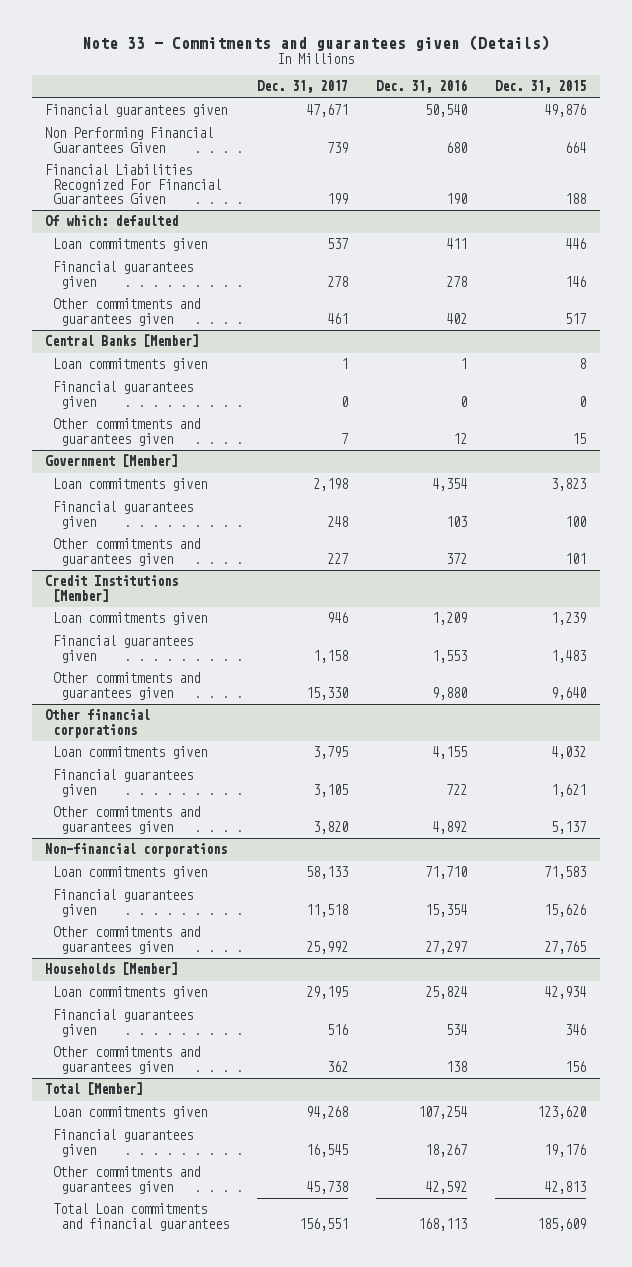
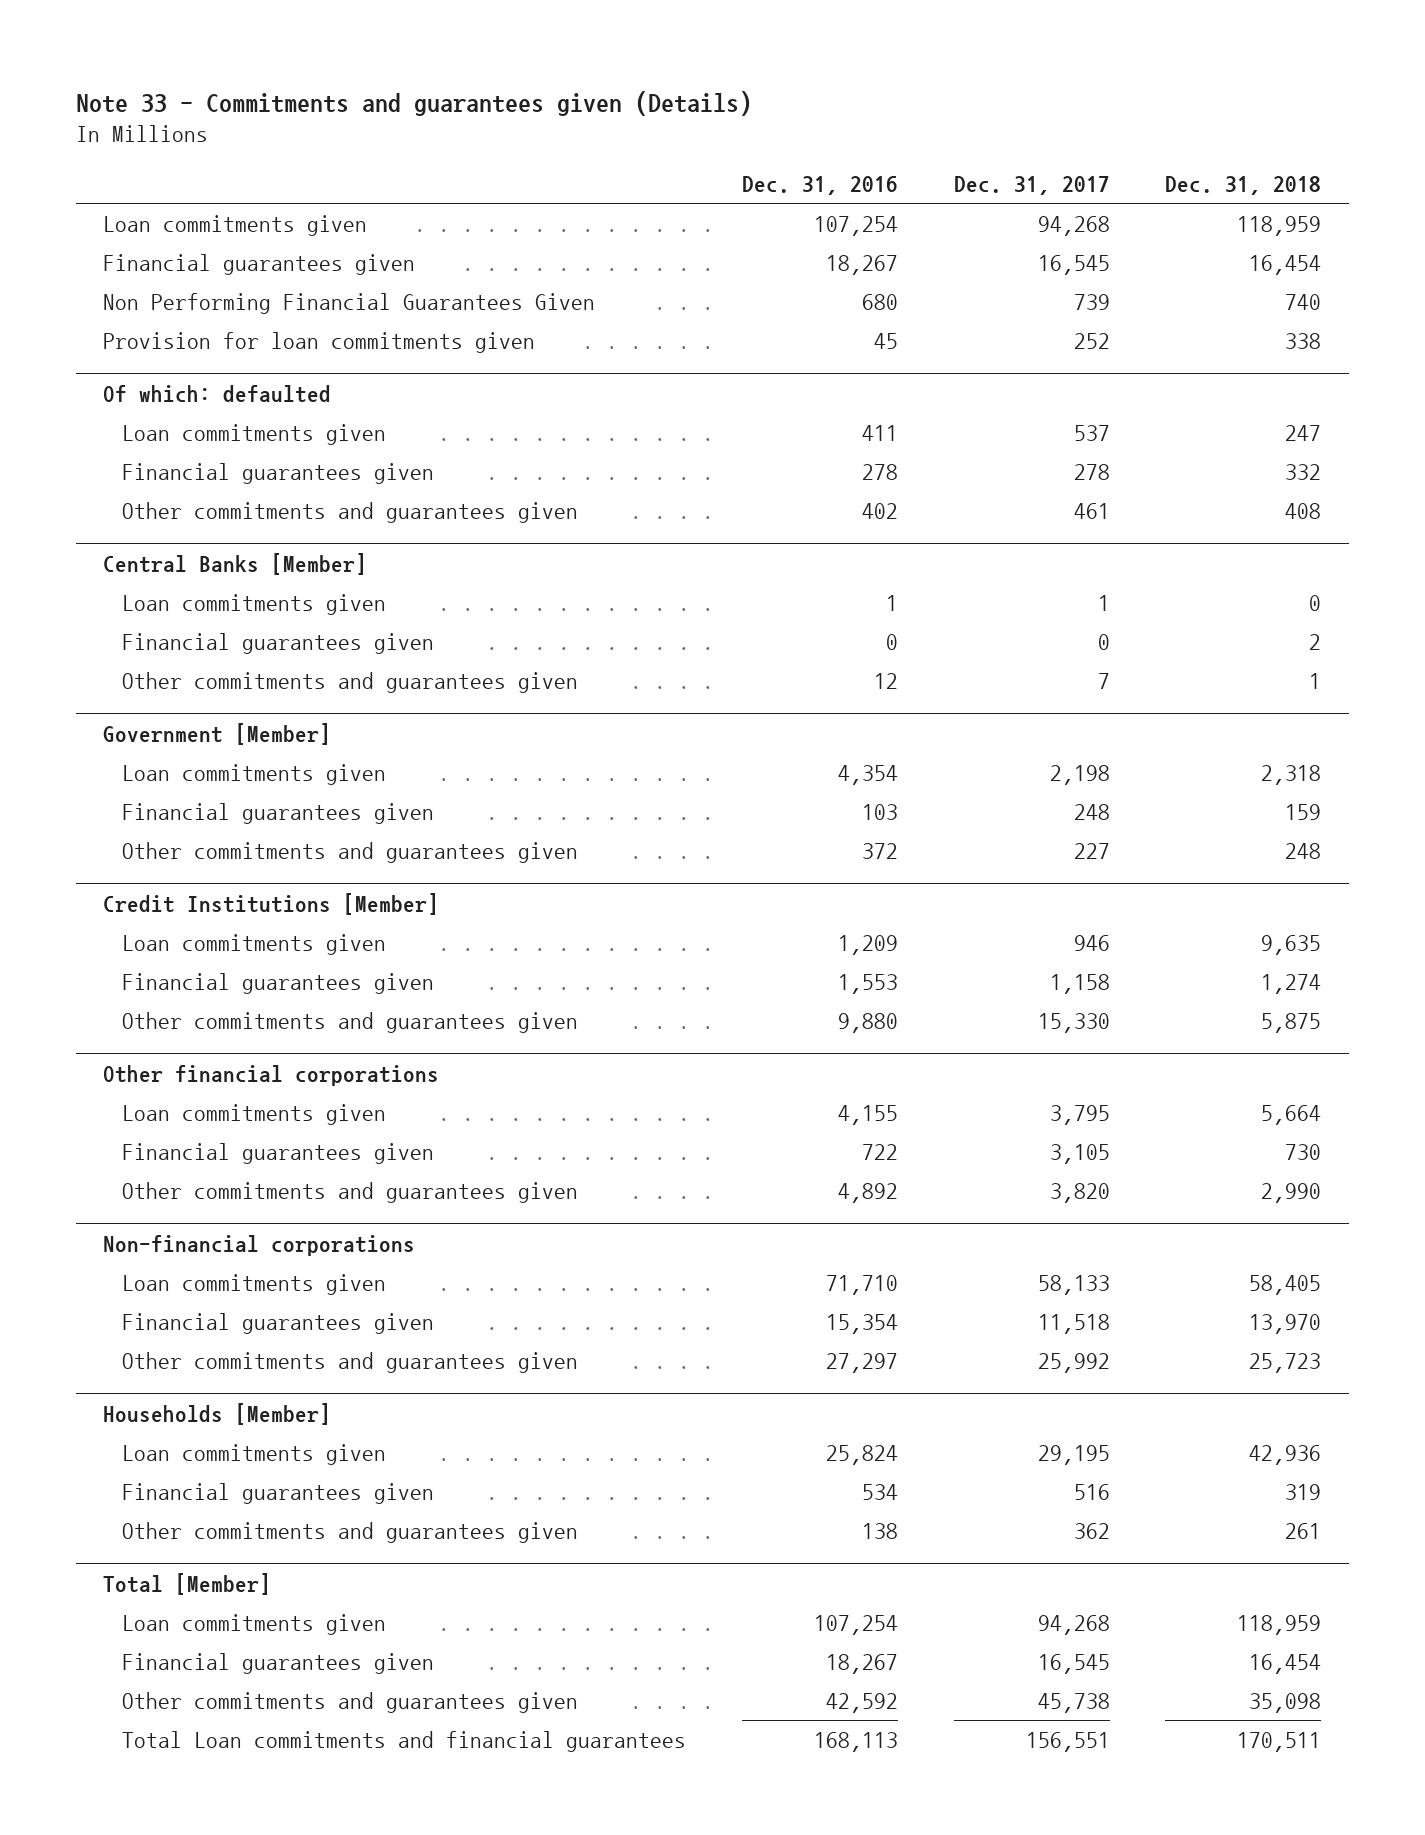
[495,80,587,94] Dec. 31, 2015 -> none
none -> [1165,176,1322,196] Dec. 31, 2018
none -> [103,214,368,236] Loan commitments given
[306,104,349,118] 47,671 -> [1037,254,1110,275] 16,545
[425,104,468,118] 50,540 -> [825,254,898,275] 18,267
[45,164,222,204] Financial Liabilities Recognized For Financial Guarantees Given -> none
none -> [103,331,536,353] Provision for loan commitments given

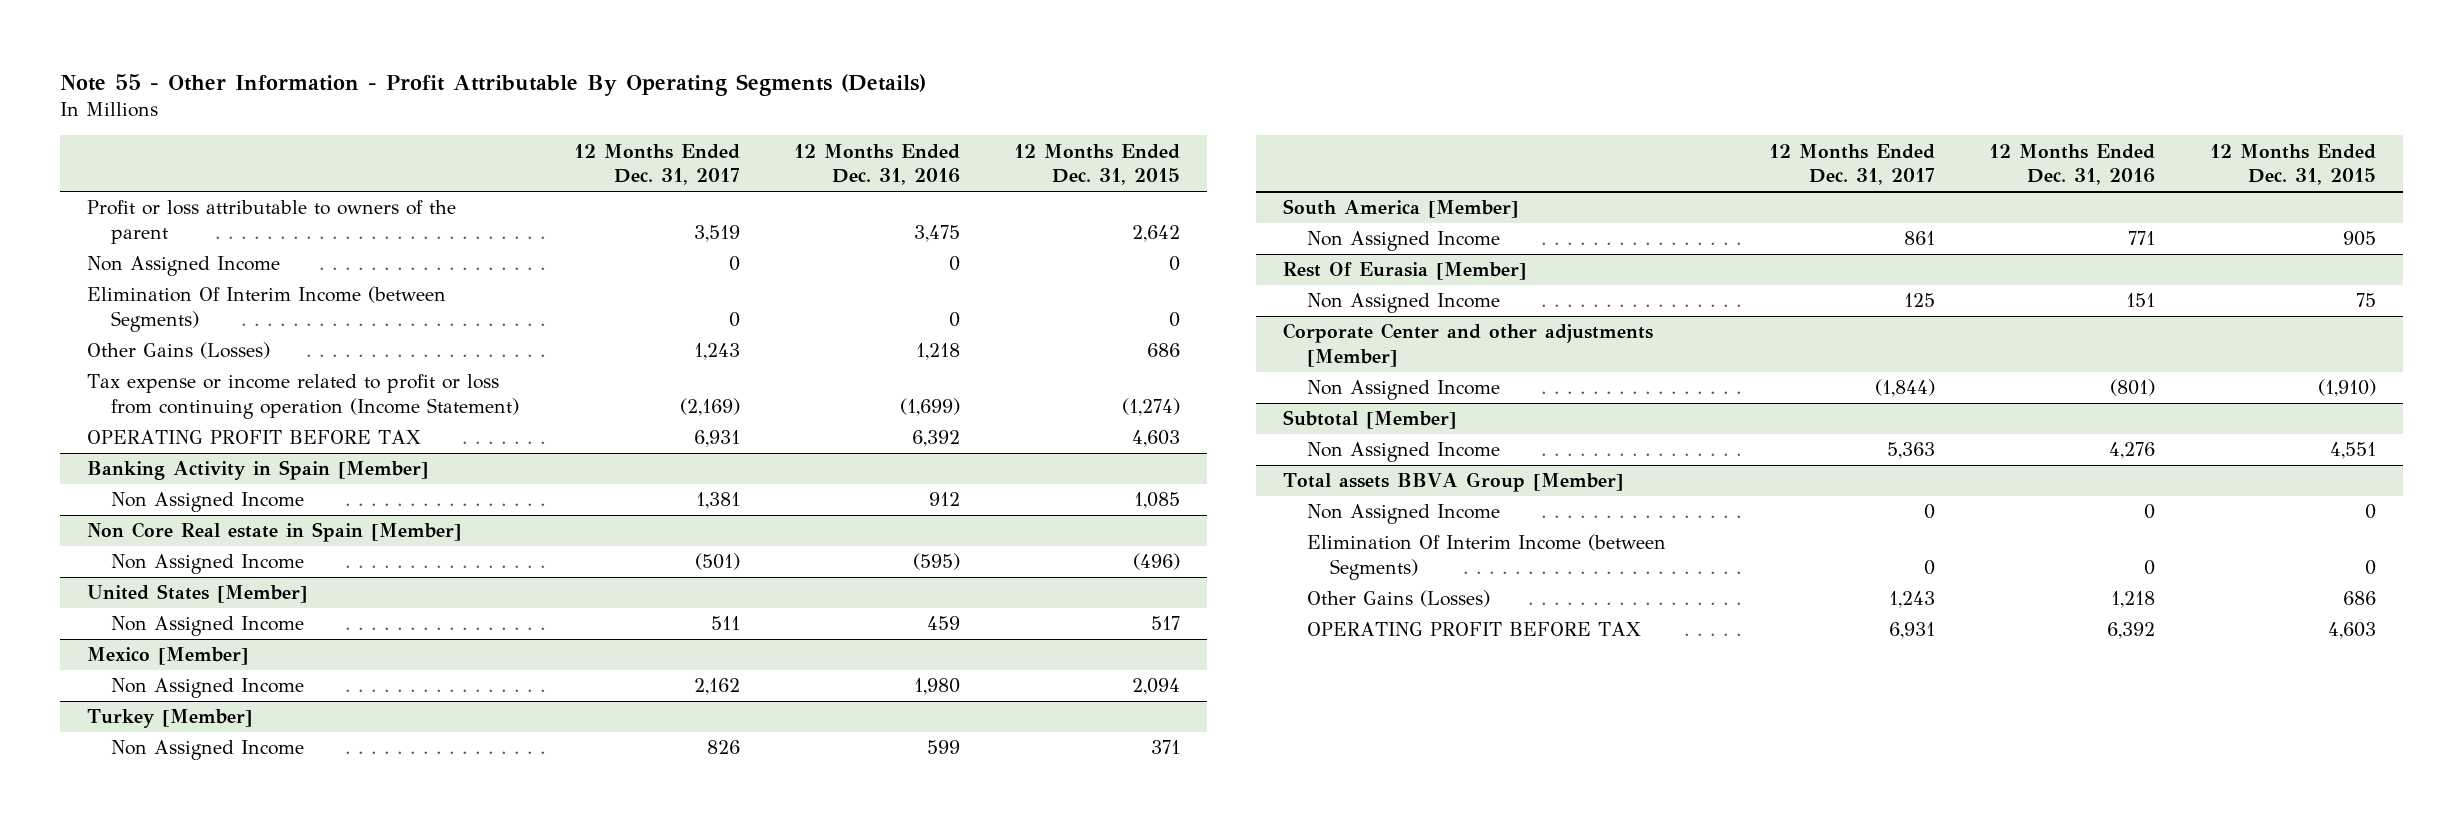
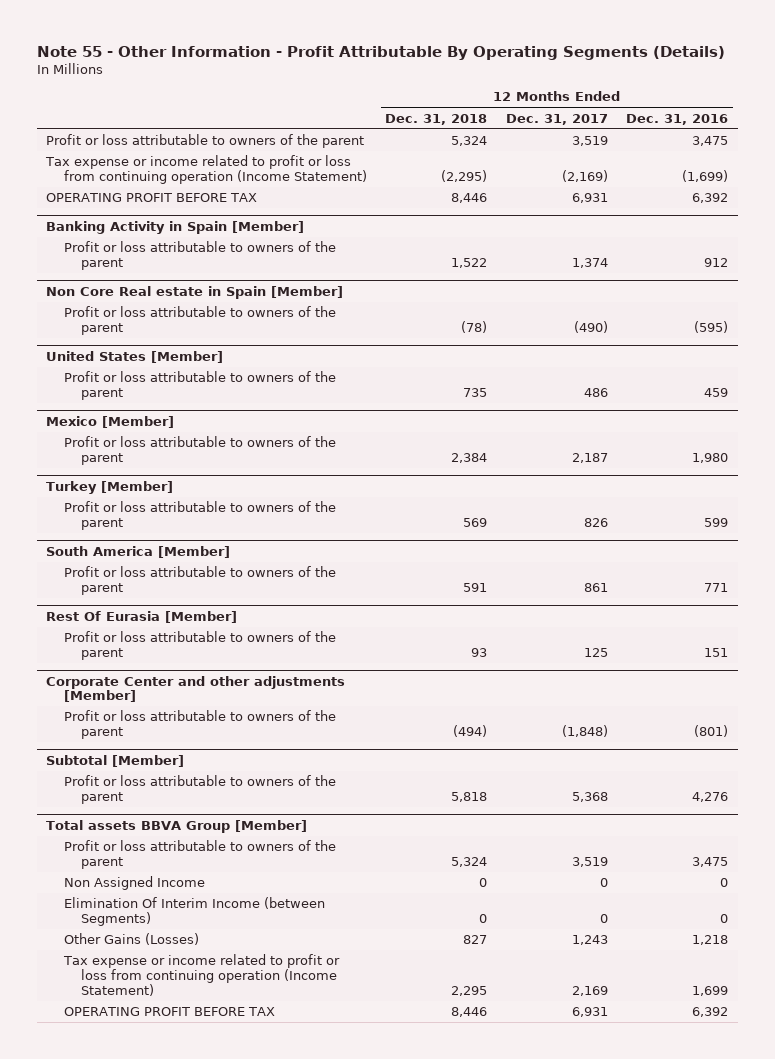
[1014,143,1181,186] 12 Months Ended Dec. 31, 2015 -> none
none -> [385,113,488,125] Dec. 31, 2018
[87,256,281,277] Non Assigned Income -> none
[87,286,447,332] Elimination Of Interim Income (between Segments) -> none
[87,342,271,360] Other Gains (Losses) -> none
[111,492,305,513] Non Assigned Income -> none
none -> [63,241,336,270] Profit or loss attributable to owners of the parent
[111,554,305,575] Non Assigned Income -> none
none -> [63,306,336,335] Profit or loss attributable to owners of the parent
[111,616,305,637] Non Assigned Income -> none
none -> [63,371,336,400] Profit or loss attributable to owners of the parent
[111,678,305,699] Non Assigned Income -> none
none -> [63,436,336,465] Profit or loss attributable to owners of the parent
[111,740,305,761] Non Assigned Income -> [63,501,336,530] Profit or loss attributable to owners of the parent
[1306,231,1500,252] Non Assigned Income -> [63,566,336,595] Profit or loss attributable to owners of the parent
[1306,293,1500,314] Non Assigned Income -> [63,631,336,660] Profit or loss attributable to owners of the parent
[1306,380,1500,401] Non Assigned Income -> none
none -> [63,710,336,739] Profit or loss attributable to owners of the parent
[1306,442,1500,463] Non Assigned Income -> none
none -> [63,775,336,804] Profit or loss attributable to owners of the parent
none -> [63,840,336,869] Profit or loss attributable to owners of the parent
none -> [62,954,340,996] Tax expense or income related to profit or loss from continuing operation (Income Statement)

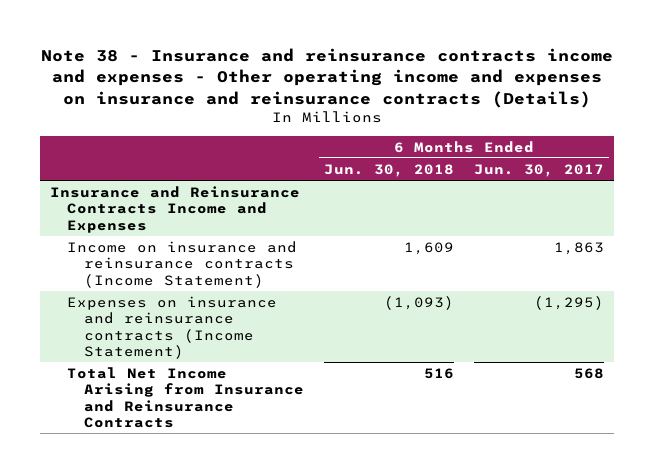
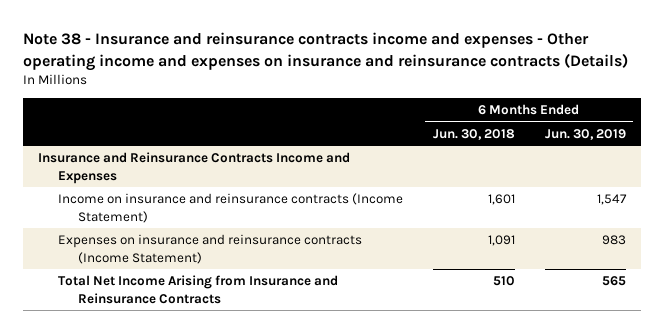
[473,163,604,177] Jun. 30, 2017 -> none
none -> [544,128,626,140] Jun. 30, 2019
[403,241,454,255] 1,609 -> [487,194,515,206] 1,601
[383,295,454,310] (1,093) -> [487,235,515,247] 1,091
[423,367,454,379] 516 -> [492,276,515,287] 510

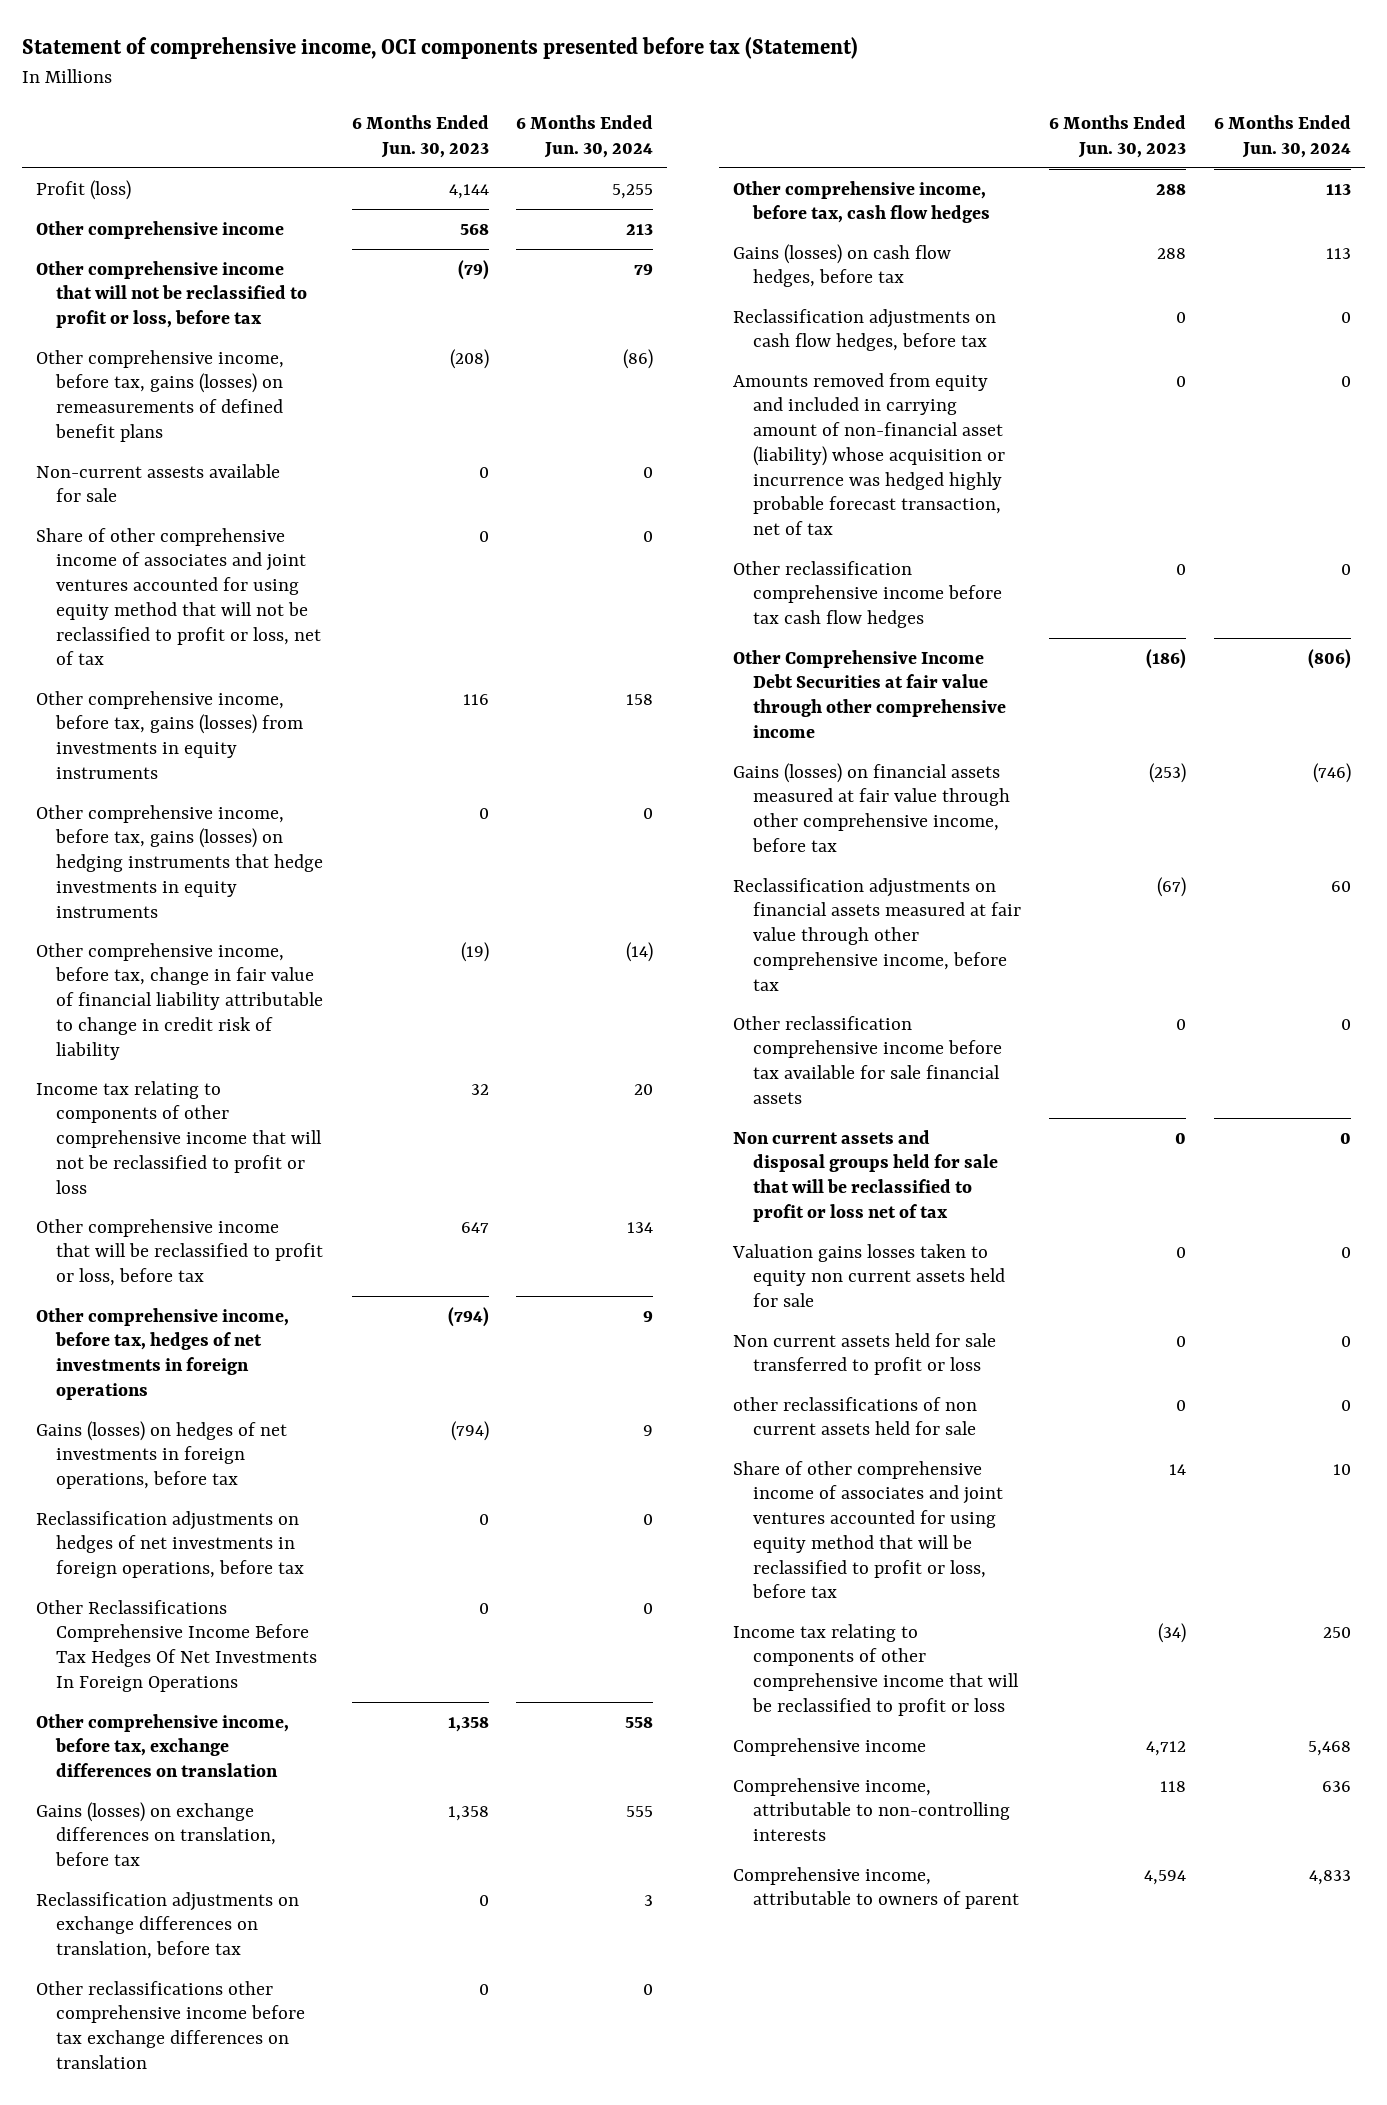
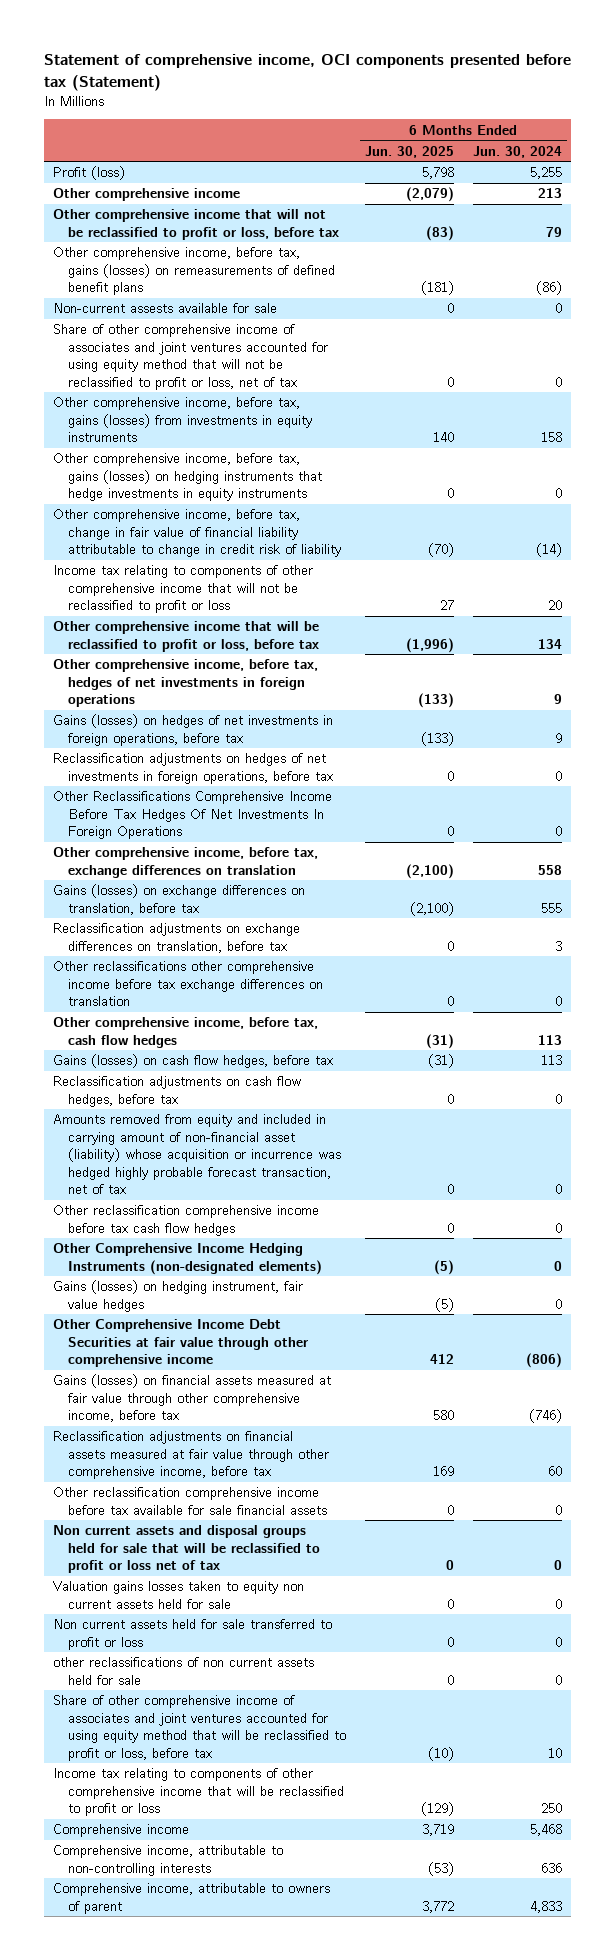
[351,115,489,158] 6 Months Ended Jun. 30, 2023 -> none
none -> [364,145,454,158] Jun. 30, 2025
none -> [53,1243,323,1275] Other Comprehensive Income Hedging Instruments (non-designated elements)
none -> [53,1280,304,1312] Gains (losses) on hedging instrument, fair value hedges

